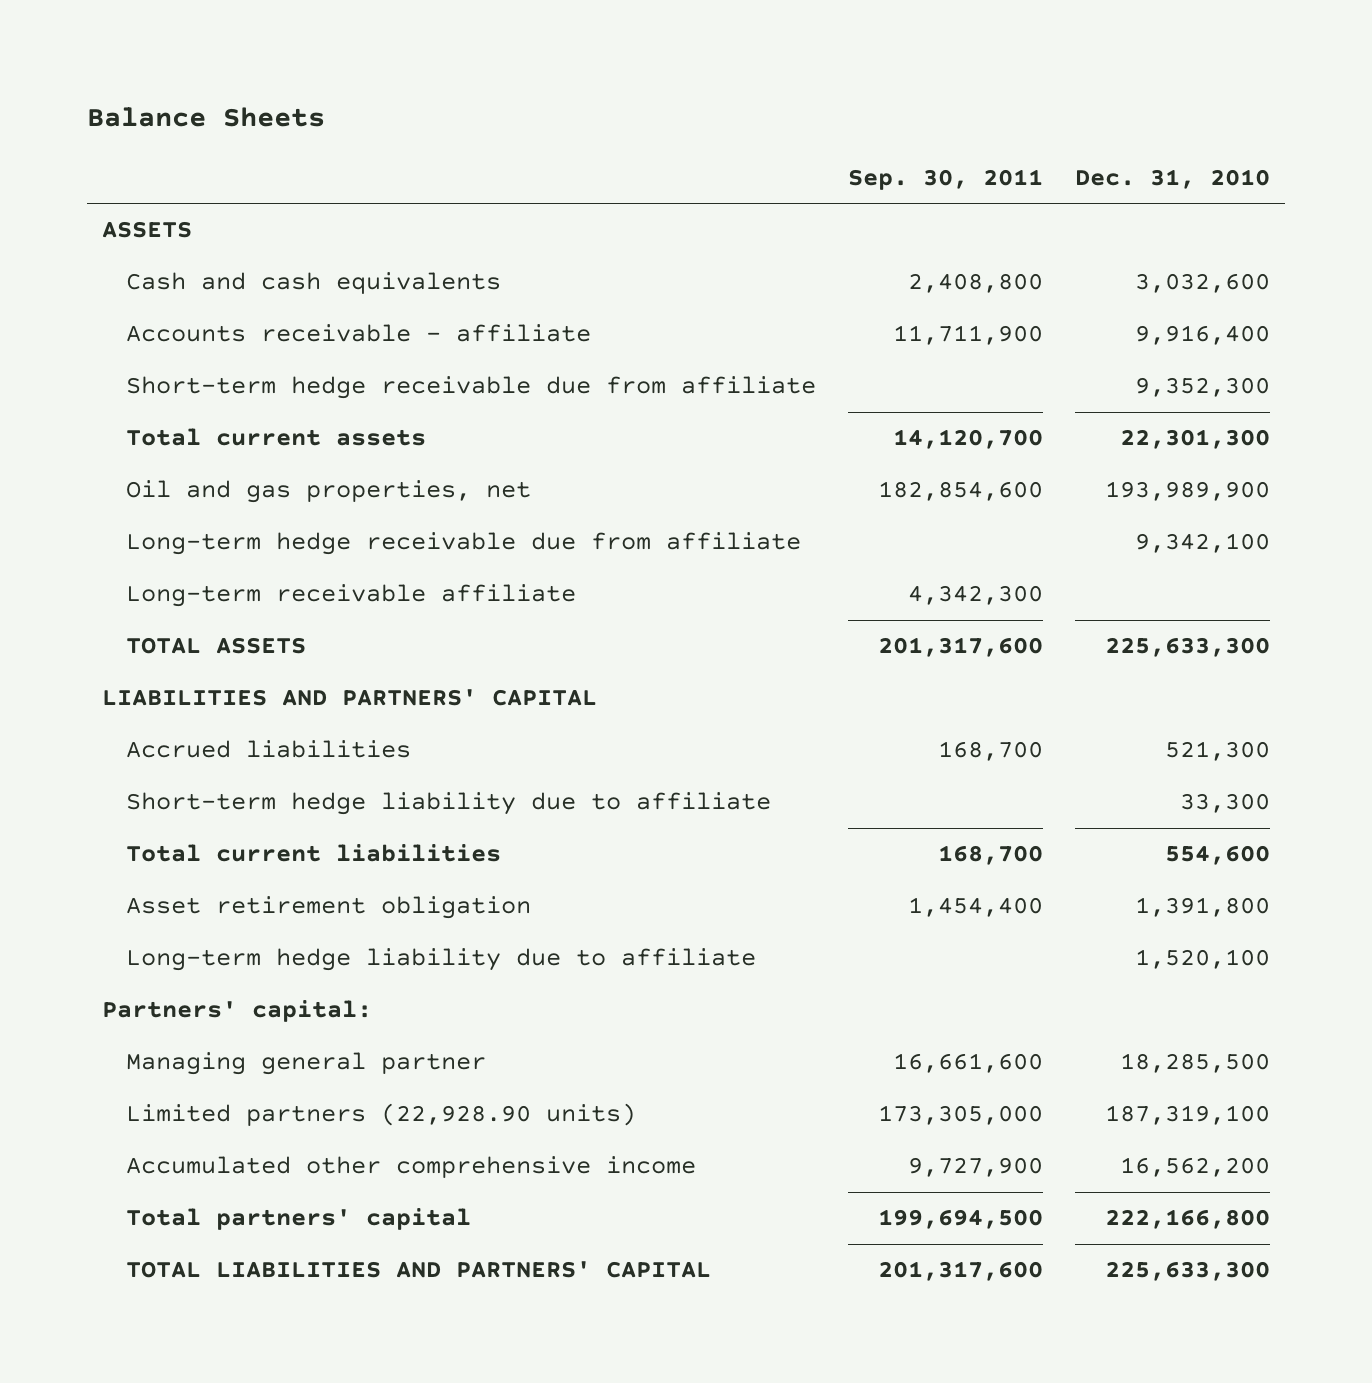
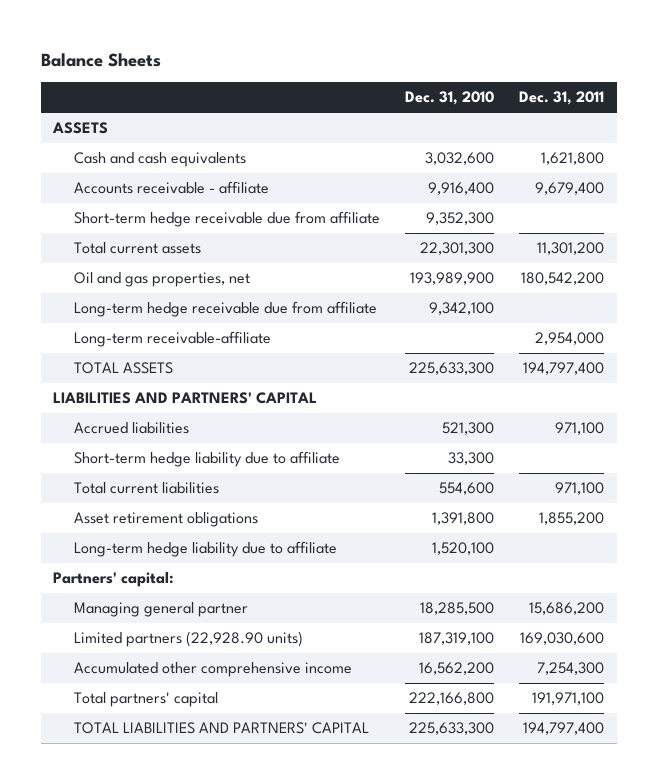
[847,168,1043,190] Sep. 30, 2011 -> none
none -> [519,91,605,106] Dec. 31, 2011
[126,584,577,608] Long-term receivable affiliate -> [73,331,271,348] Long-term receivable-affiliate
[126,896,532,920] Asset retirement obligation -> [73,512,258,528] Asset retirement obligations

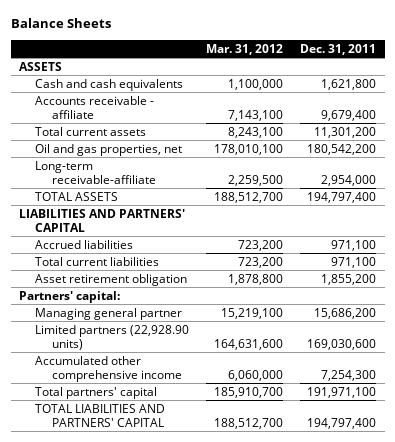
[405,91,495,106] Dec. 31, 2010 -> none
none -> [206,43,284,55] Mar. 31, 2012
[73,211,380,228] Short-term hedge receivable due from affiliate -> none
[73,301,377,318] Long-term hedge receivable due from affiliate -> none
[73,451,340,468] Short-term hedge liability due to affiliate -> none
[73,541,337,558] Long-term hedge liability due to affiliate -> none
[73,512,258,528] Asset retirement obligations -> [35,273,188,286] Asset retirement obligation

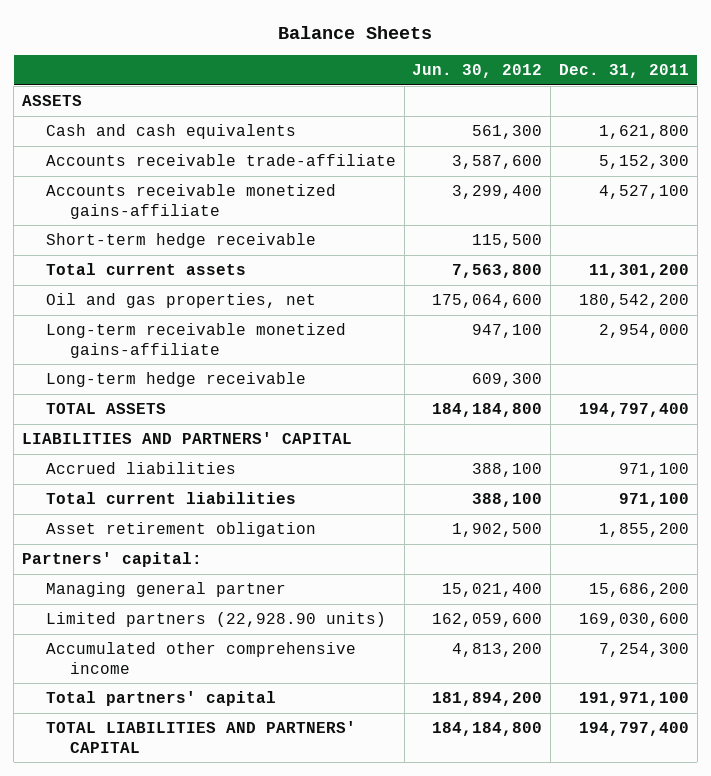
[206,43,284,55] Mar. 31, 2012 -> none
none -> [412,64,543,79] Jun. 30, 2012
[35,95,155,119] Accounts receivable - affiliate -> [45,154,396,167] Accounts receivable trade-affiliate
[321,109,377,121] 9,679,400 -> [598,155,689,170] 5,152,300
none -> [45,184,336,219] Accounts receivable monetized gains-affiliate
none -> [45,233,316,249] Short-term hedge receivable
[35,160,156,184] Long-term receivable-affiliate -> [45,323,346,358] Long-term receivable monetized gains-affiliate
none -> [45,372,306,388] Long-term hedge receivable

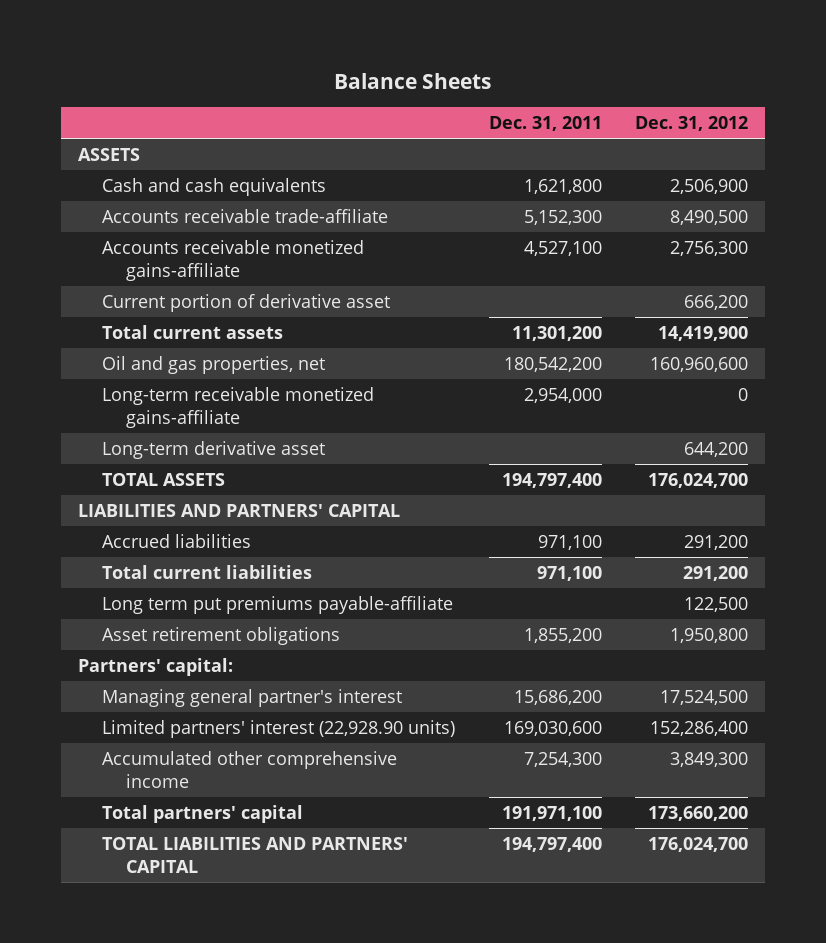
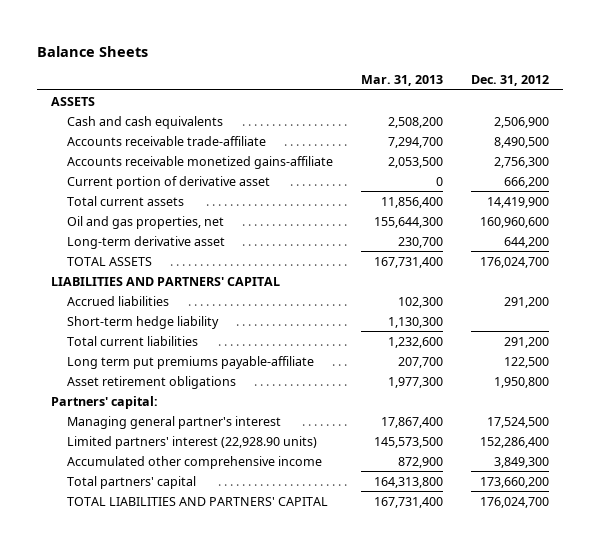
[488,116,602,132] Dec. 31, 2011 -> none
none -> [360,75,443,87] Mar. 31, 2013
[102,386,375,429] Long-term receivable monetized gains-affiliate -> none
none -> [66,315,219,329] Short-term hedge liability

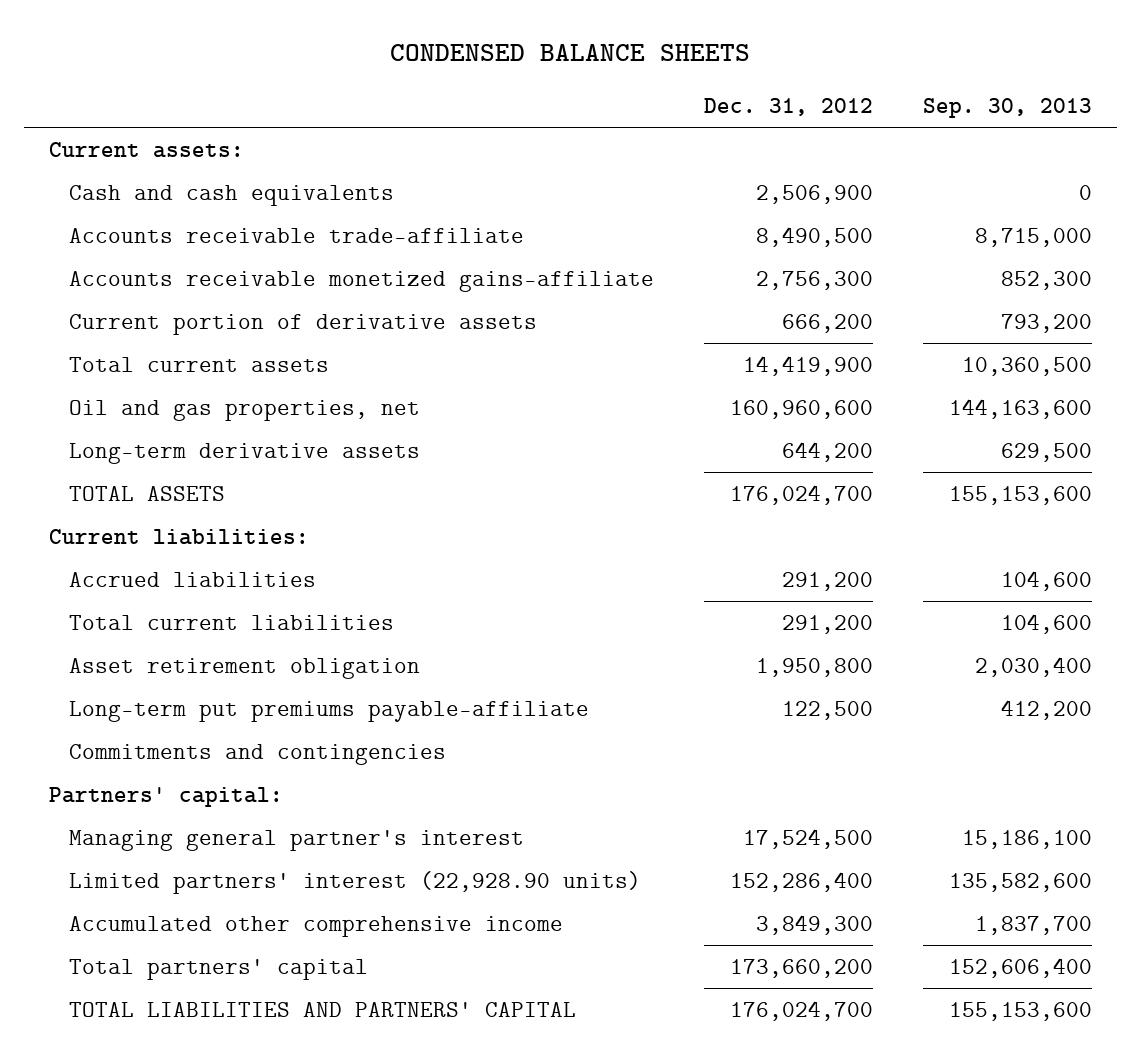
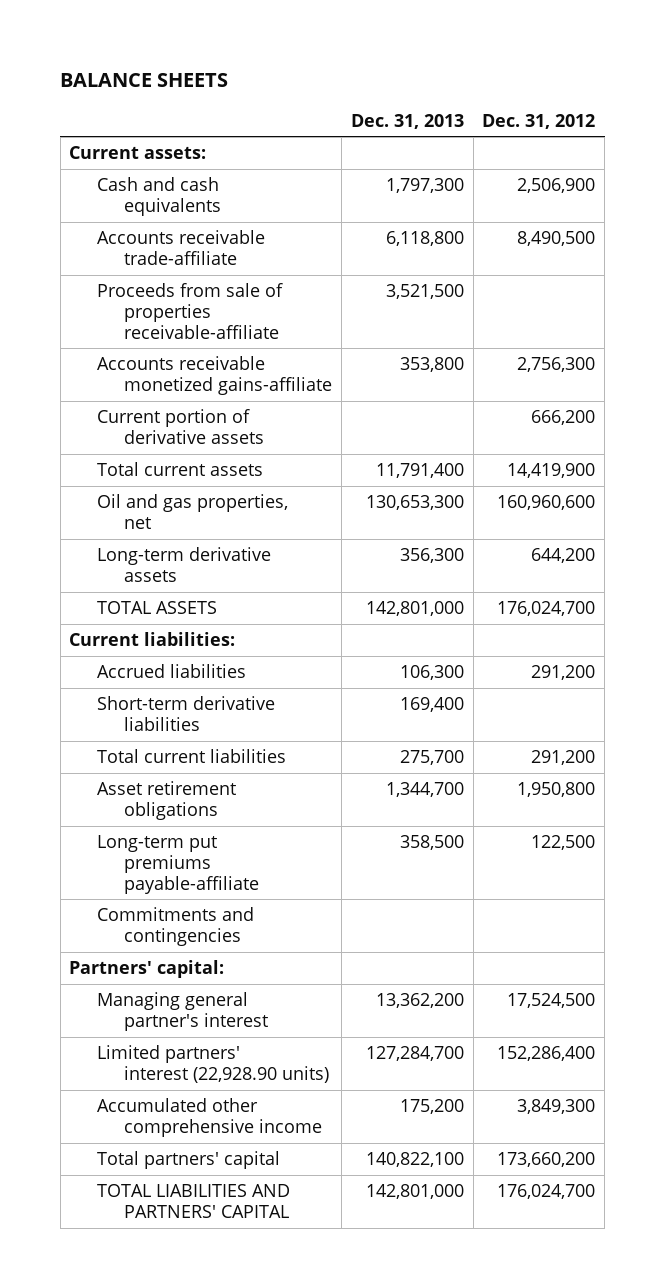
[390,43,751,61] CONDENSED BALANCE SHEETS -> [60,73,229,88] BALANCE SHEETS
[922,98,1092,119] Sep. 30, 2013 -> none
none -> [350,113,464,129] Dec. 31, 2013
none -> [96,283,283,339] Proceeds from sale of properties receivable-affiliate
none -> [96,696,275,731] Short-term derivative liabilities
[68,657,420,679] Asset retirement obligation -> [96,781,236,820] Asset retirement obligations

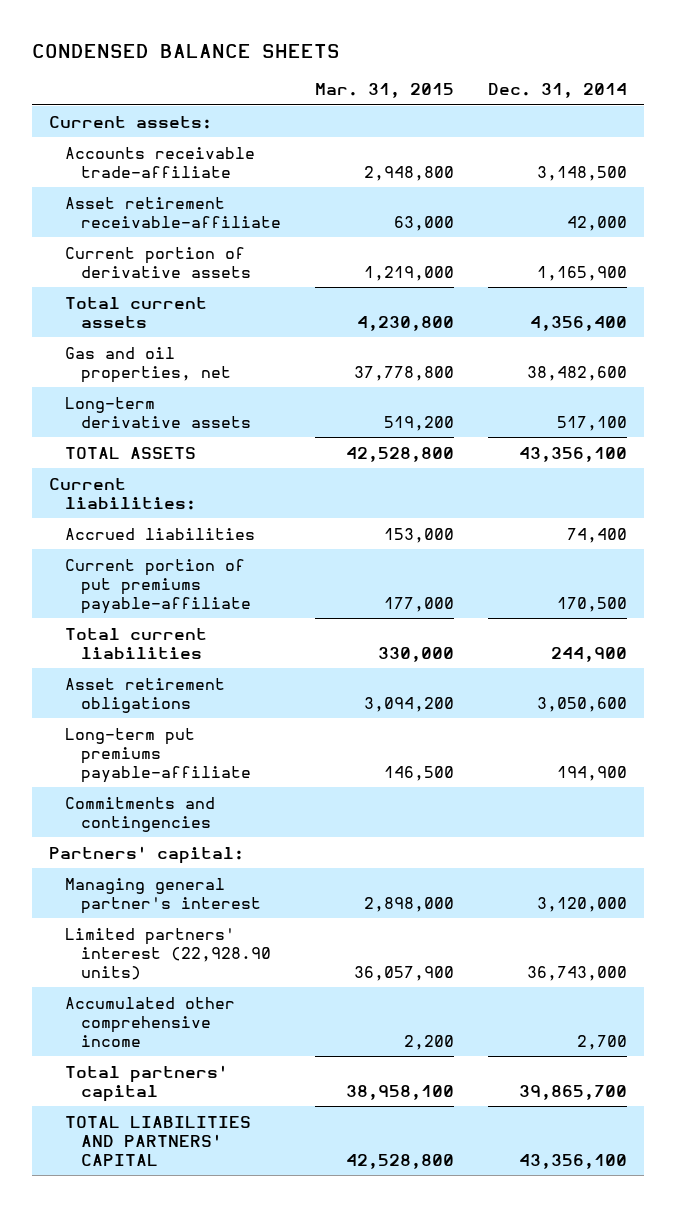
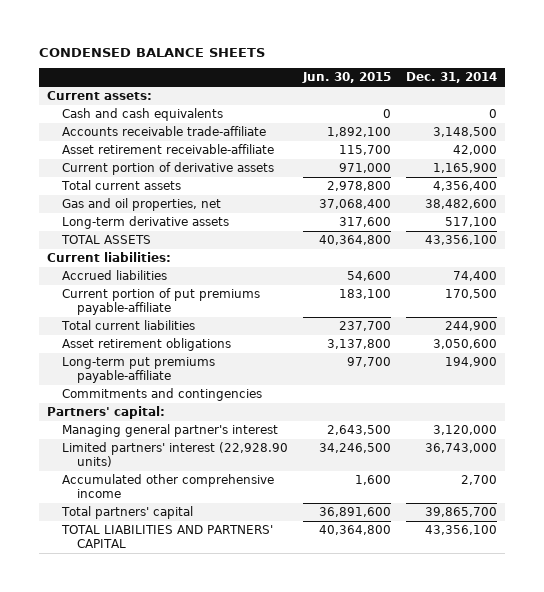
[314,83,454,99] Mar. 31, 2015 -> none
none -> [302,72,392,84] Jun. 30, 2015
none -> [61,108,223,122] Cash and cash equivalents

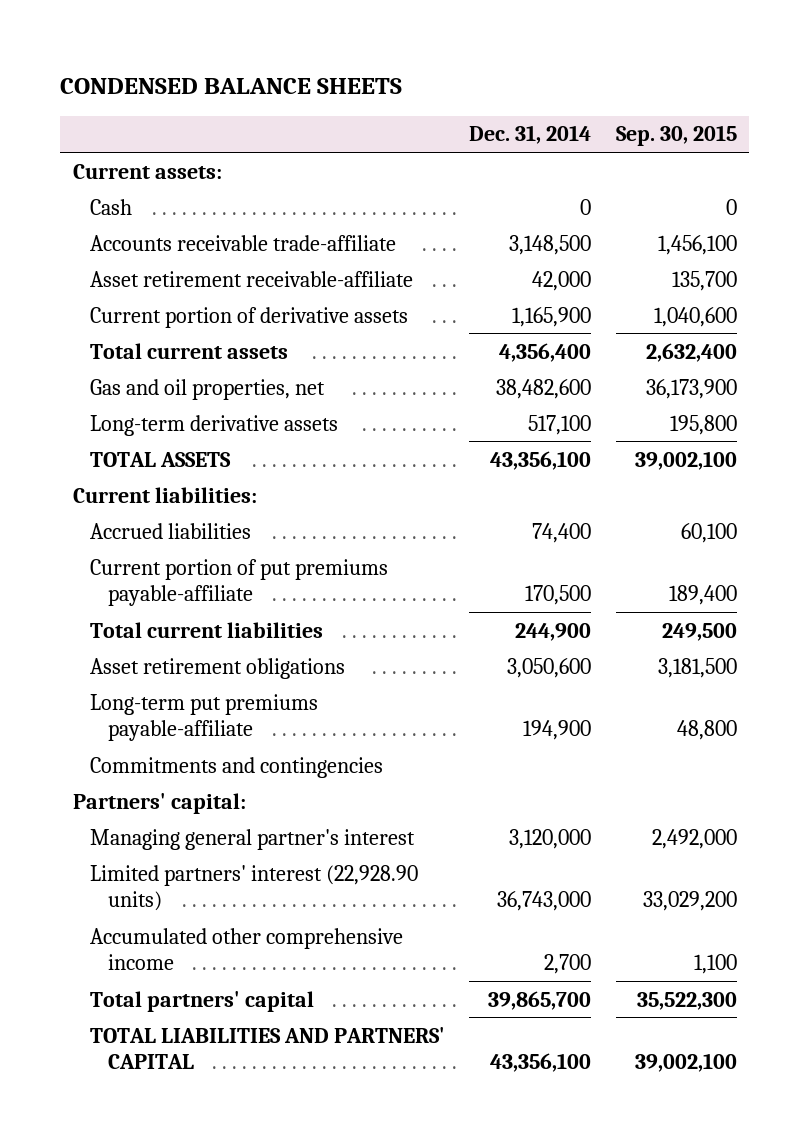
[302,72,392,84] Jun. 30, 2015 -> none
none -> [615,125,737,147] Sep. 30, 2015
[61,108,223,122] Cash and cash equivalents -> [90,198,133,215] Cash

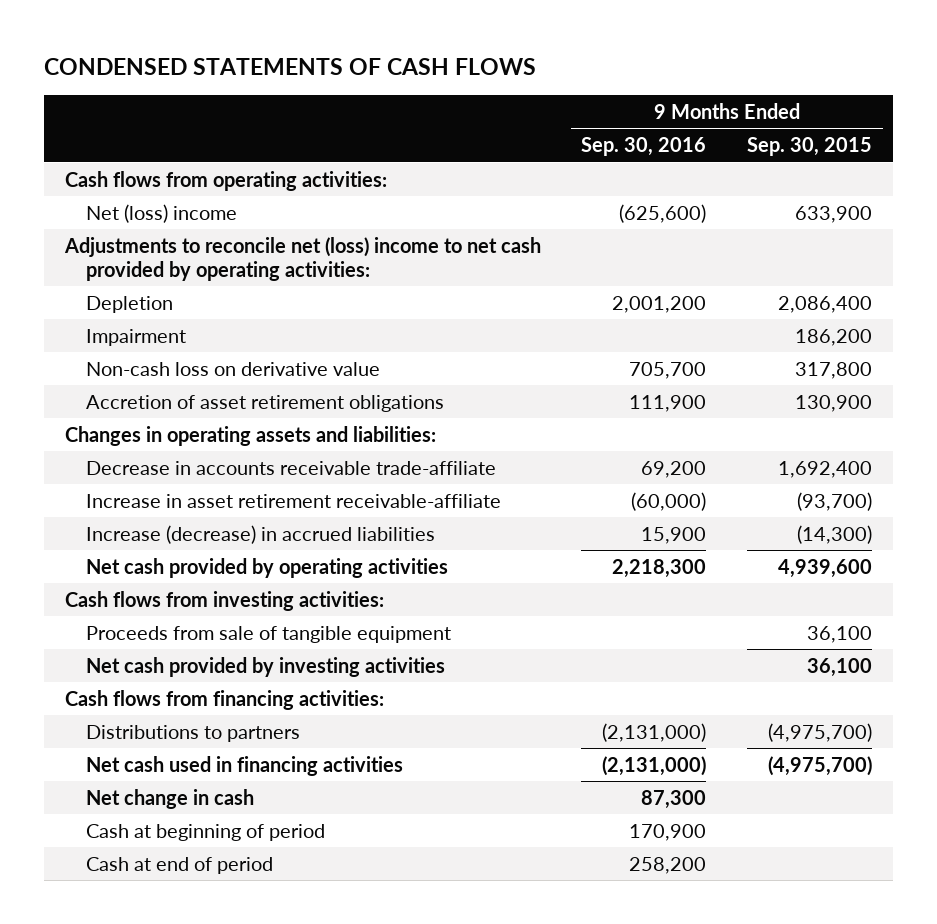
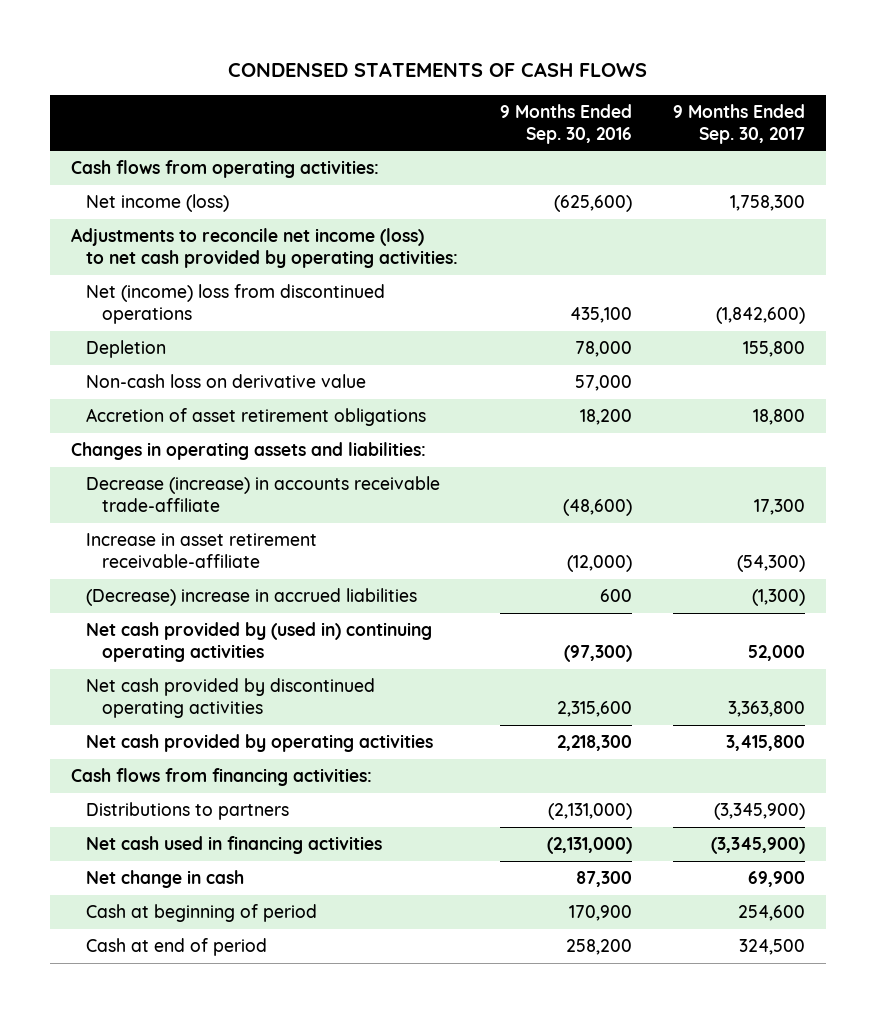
[747,137,873,157] Sep. 30, 2015 -> none
none -> [673,104,806,144] 9 Months Ended Sep. 30, 2017
[86,328,187,346] Impairment -> none
[86,203,238,223] Net (loss) income -> [86,194,230,213] Net income (loss)
[63,236,541,281] Adjustments to reconcile net (loss) income to net cash provided by operating activities: -> [70,228,459,268] Adjustments to reconcile net income (loss) to net cash provided by operating activities:
none -> [86,284,386,324] Net (income) loss from discontinued operations
[612,295,707,313] 2,001,200 -> [574,341,632,358] 78,000
[629,361,707,379] 705,700 -> [574,375,632,392] 57,000
[629,394,707,412] 111,900 -> [579,409,632,426] 18,200
[86,460,497,475] Decrease in accounts receivable trade-affiliate -> [86,476,441,512] Decrease (increase) in accounts receivable trade-affiliate
[641,460,707,478] 69,200 -> [562,498,632,516] (48,600)
[631,491,707,511] (60,000) -> [566,554,632,572] (12,000)
[86,524,436,544] Increase (decrease) in accrued liabilities -> [86,588,418,607] (Decrease) increase in accrued liabilities
[641,526,707,544] 15,900 -> [599,589,632,603] 600
none -> [86,622,433,662] Net cash provided by (used in) continuing operating activities
none -> [86,678,376,718] Net cash provided by discontinued operating activities
[64,590,384,611] Cash flows from investing activities: -> none
[86,625,452,643] Proceeds from sale of tangible equipment -> none
[86,656,446,677] Net cash provided by investing activities -> none

